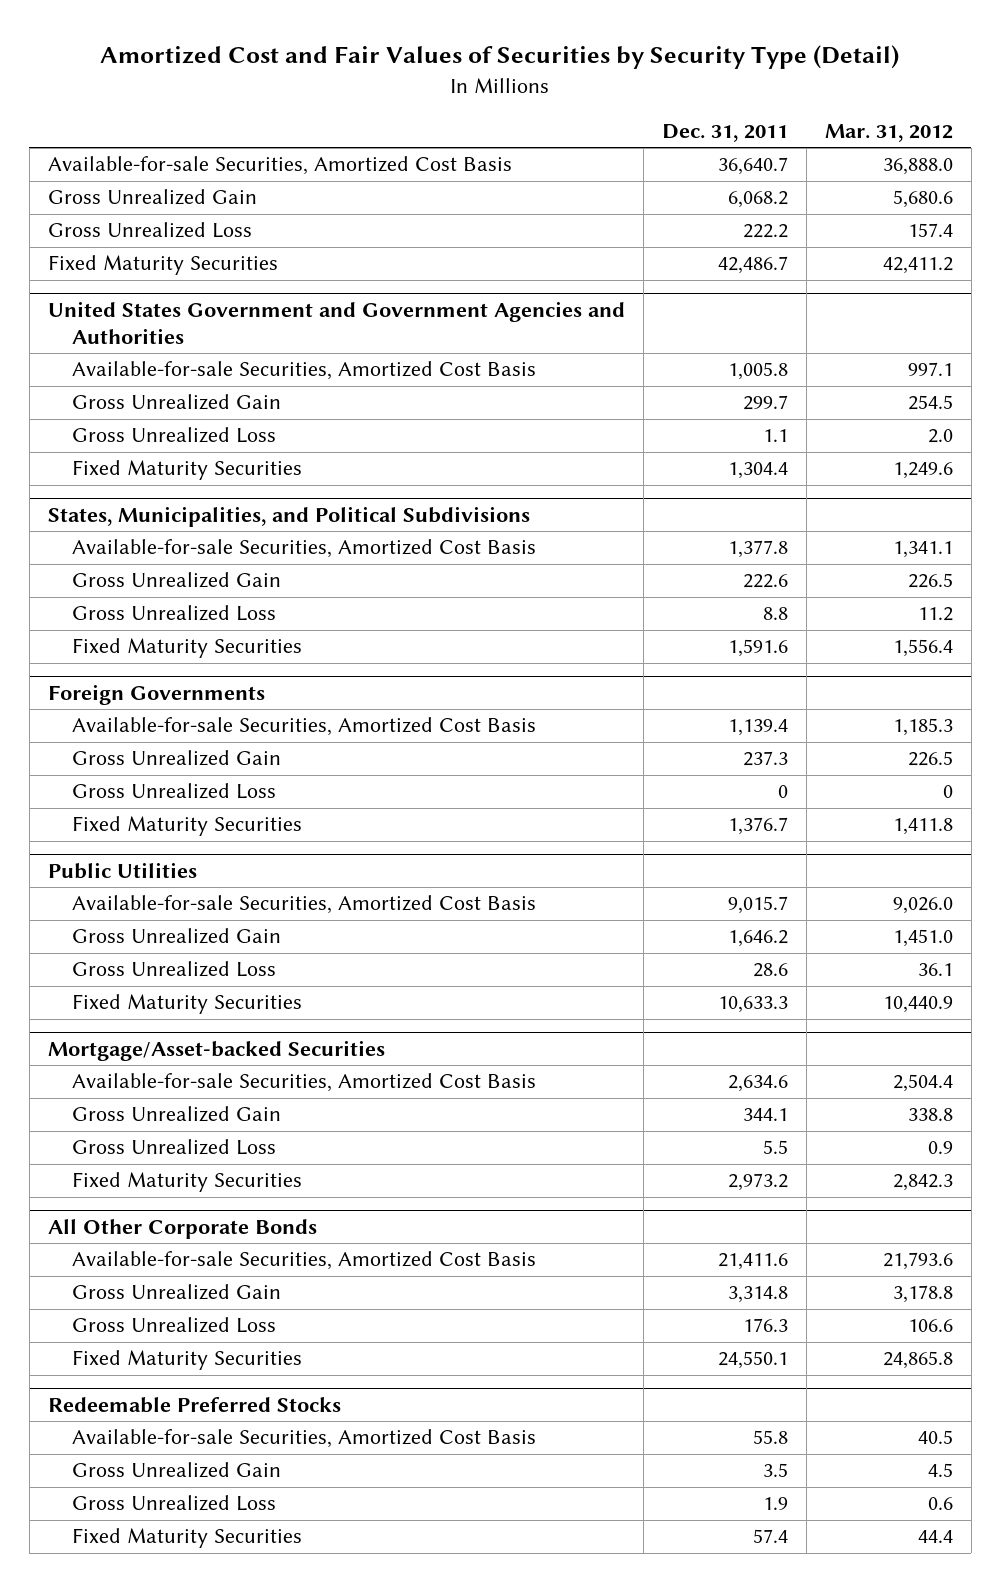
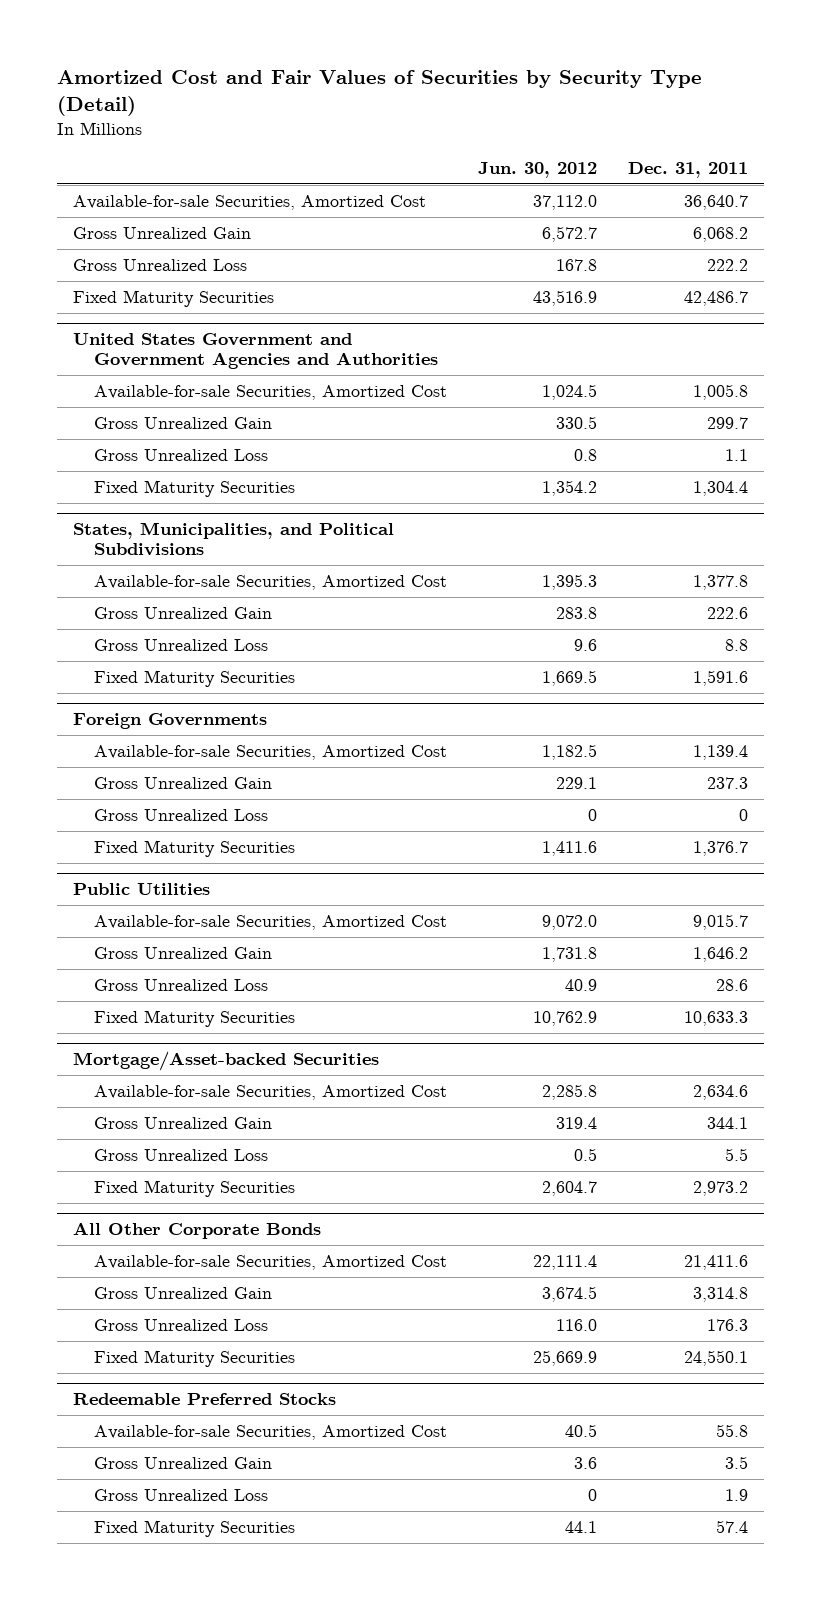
[824,124,953,143] Mar. 31, 2012 -> none
none -> [478,161,598,178] Jun. 30, 2012
[47,156,512,176] Available-for-sale Securities, Amortized Cost Basis -> [72,194,426,210] Available-for-sale Securities, Amortized Cost
[72,361,537,381] Available-for-sale Securities, Amortized Cost Basis -> [94,384,448,400] Available-for-sale Securities, Amortized Cost
[72,539,537,559] Available-for-sale Securities, Amortized Cost Basis -> [94,574,448,590] Available-for-sale Securities, Amortized Cost
[72,717,537,737] Available-for-sale Securities, Amortized Cost Basis -> [94,744,448,760] Available-for-sale Securities, Amortized Cost
[72,895,537,915] Available-for-sale Securities, Amortized Cost Basis -> [94,914,448,930] Available-for-sale Securities, Amortized Cost
[72,1073,537,1093] Available-for-sale Securities, Amortized Cost Basis -> [94,1084,448,1100] Available-for-sale Securities, Amortized Cost
[72,1251,537,1271] Available-for-sale Securities, Amortized Cost Basis -> [94,1254,448,1270] Available-for-sale Securities, Amortized Cost
[72,1429,537,1449] Available-for-sale Securities, Amortized Cost Basis -> [94,1424,448,1440] Available-for-sale Securities, Amortized Cost

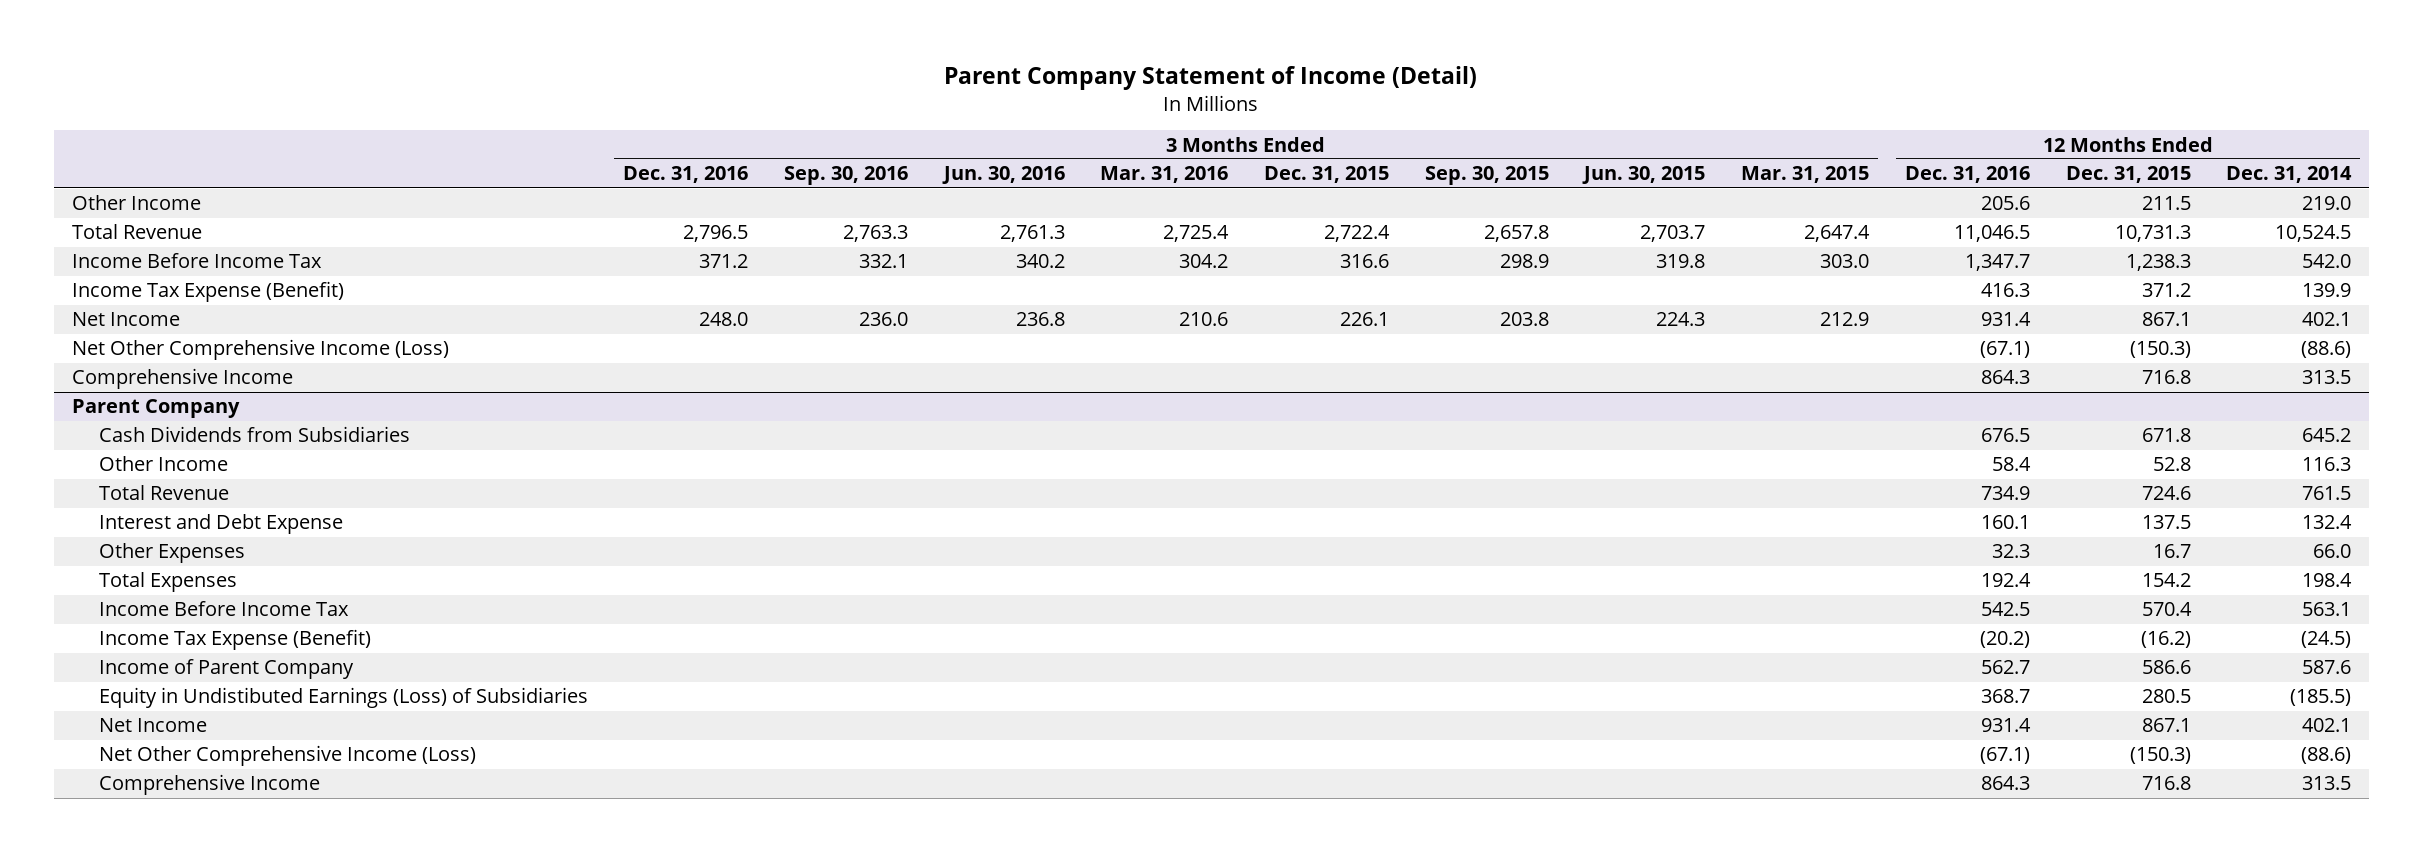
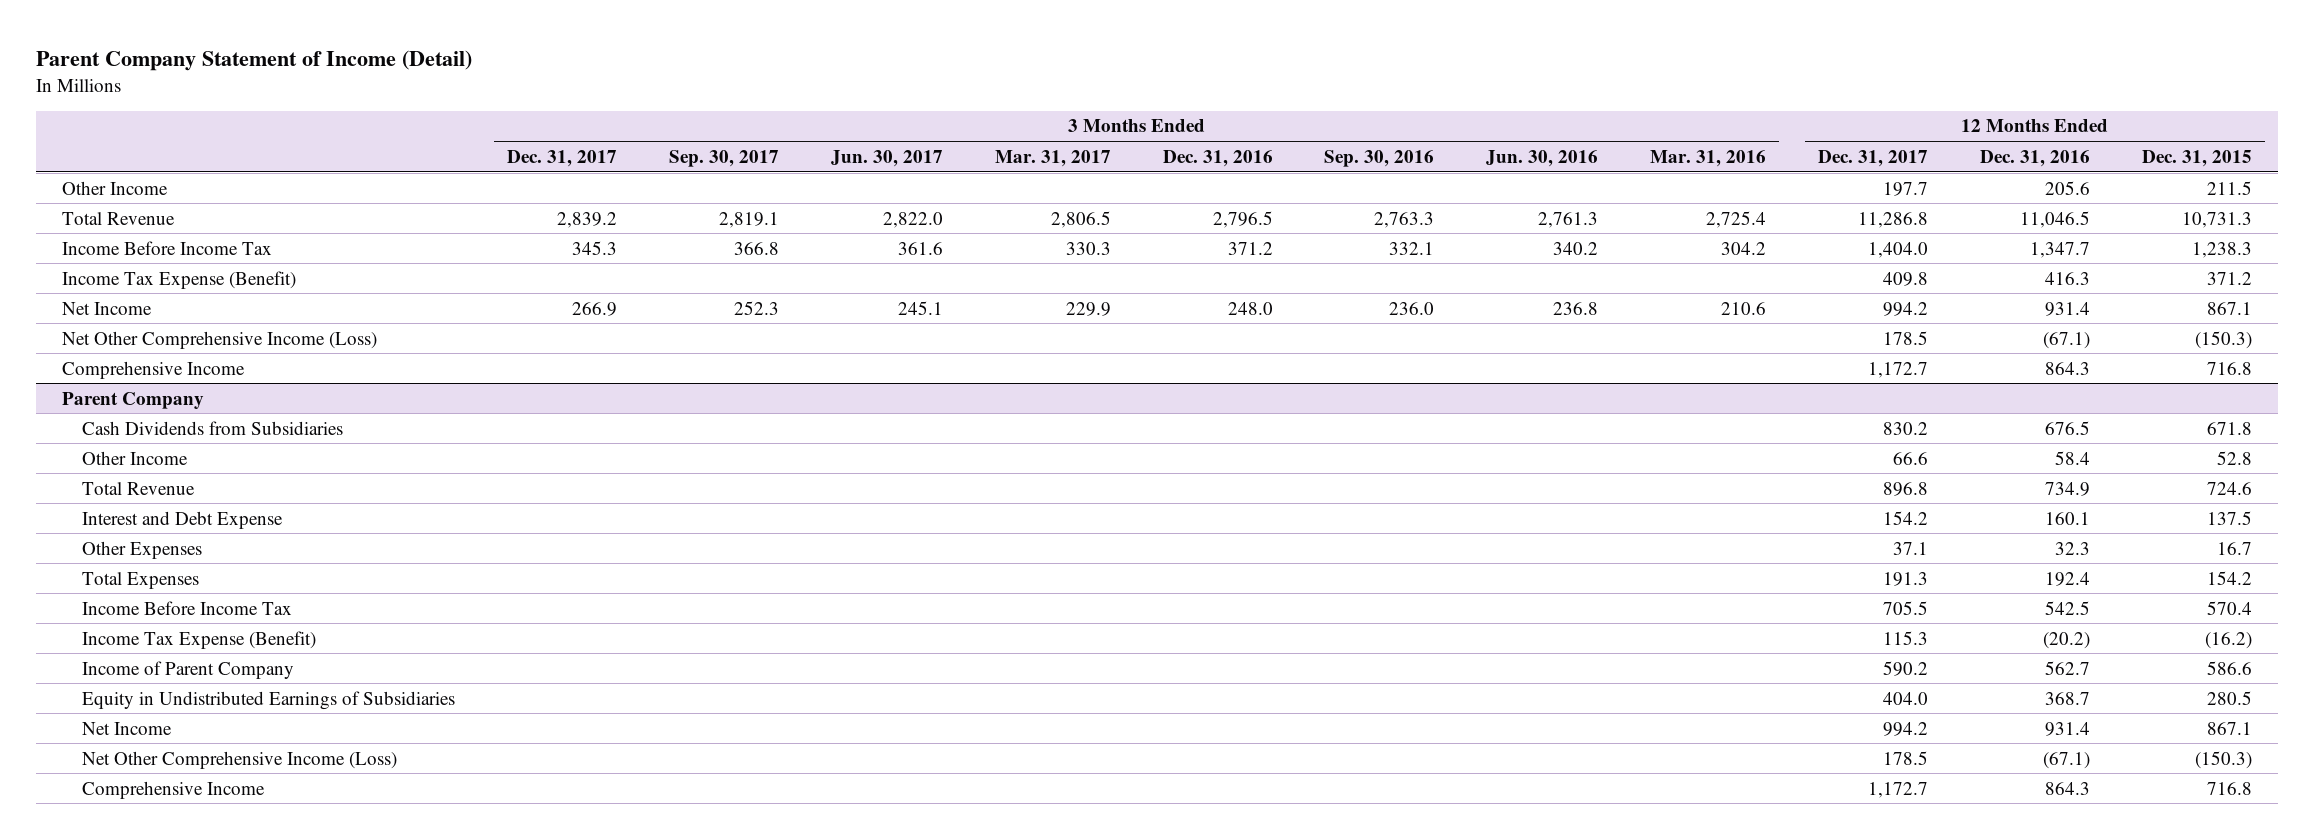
[1264,166,1390,184] Dec. 31, 2015 -> none
[1424,166,1549,186] Sep. 30, 2015 -> none
[1582,166,1706,185] Jun. 30, 2015 -> none
[1741,166,1870,184] Mar. 31, 2015 -> none
[2226,166,2353,184] Dec. 31, 2014 -> none
none -> [507,149,618,167] Dec. 31, 2017
none -> [669,149,780,167] Sep. 30, 2017
none -> [830,149,943,167] Jun. 30, 2017
none -> [994,149,1111,167] Mar. 31, 2017
none -> [1818,149,1929,167] Dec. 31, 2017
[98,687,588,709] Equity in Undistibuted Earnings (Loss) of Subsidiaries -> [82,690,456,710] Equity in Undistributed Earnings of Subsidiaries

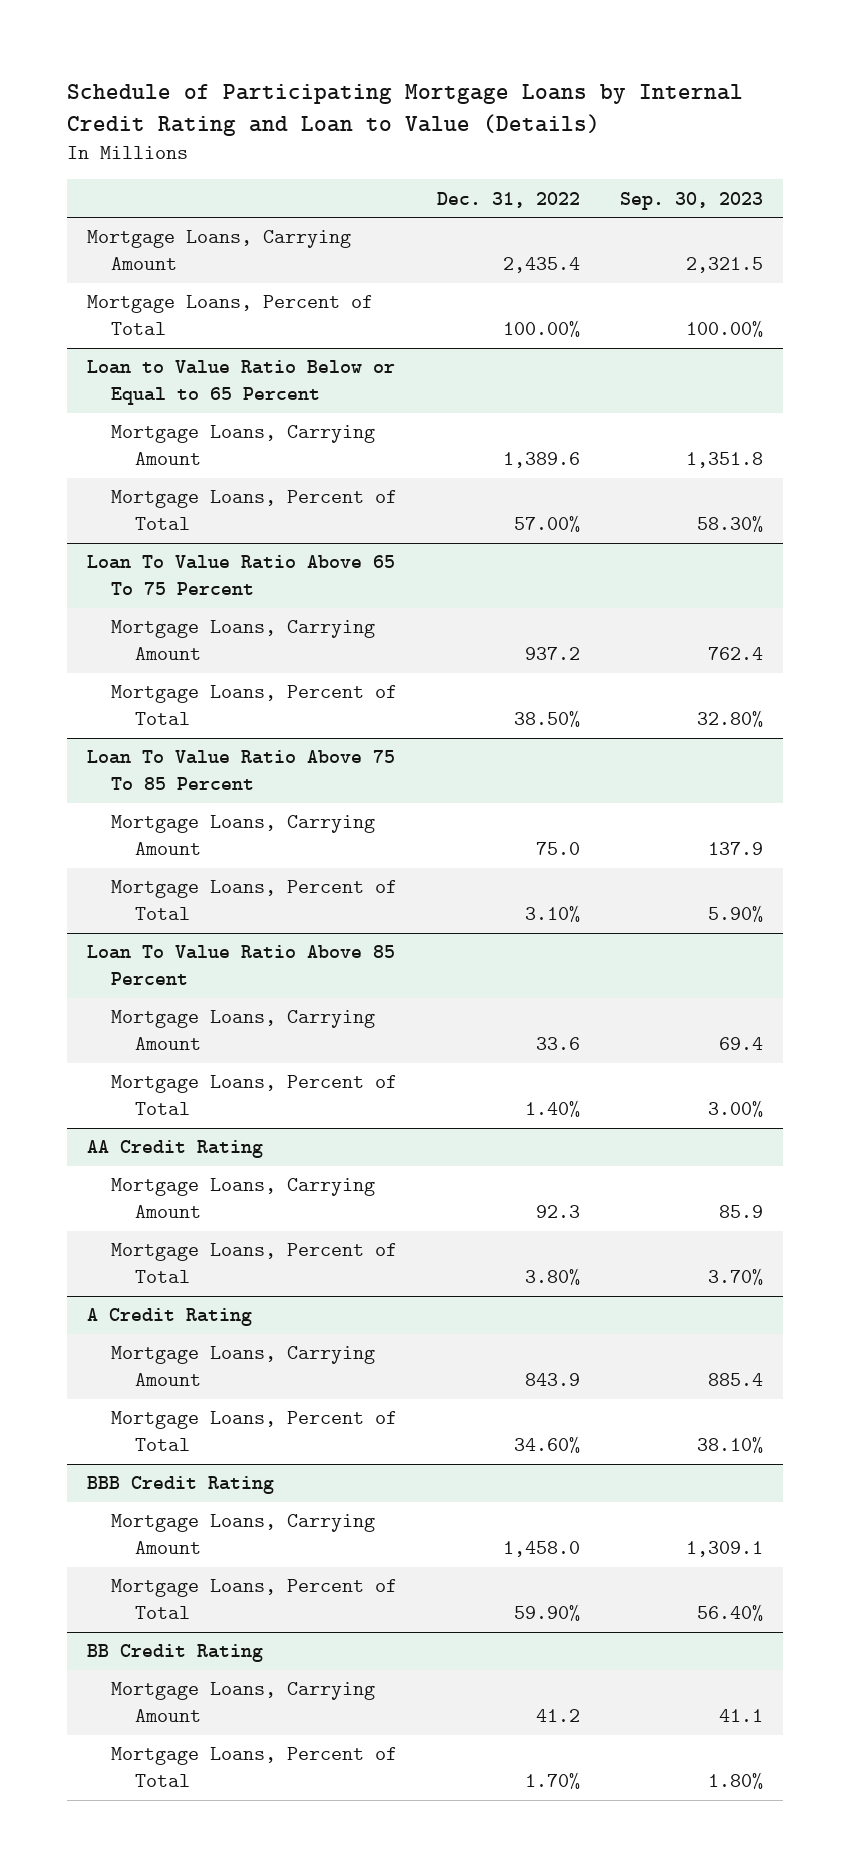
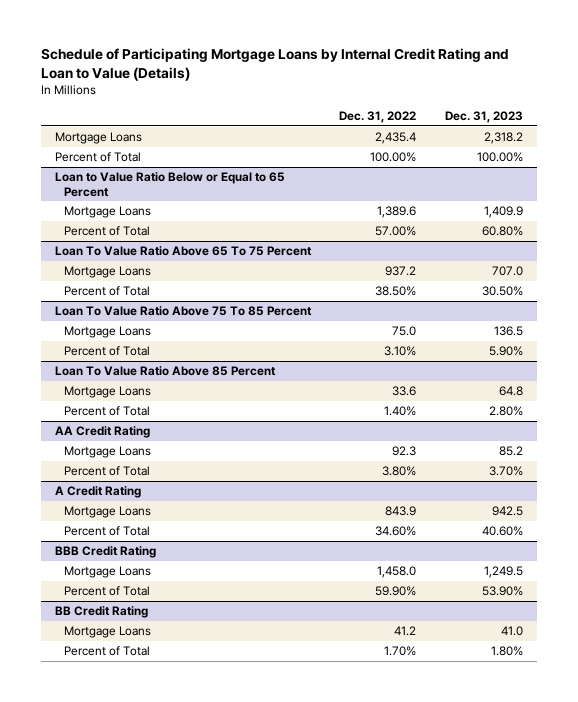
[620,191,764,210] Sep. 30, 2023 -> none
none -> [445,111,524,124] Dec. 31, 2023
[87,230,352,270] Mortgage Loans, Carrying Amount -> [54,132,142,145] Mortgage Loans
[87,295,374,335] Mortgage Loans, Percent of Total -> [54,152,141,163] Percent of Total
[111,425,376,465] Mortgage Loans, Carrying Amount -> [64,206,152,219] Mortgage Loans
[111,490,398,530] Mortgage Loans, Percent of Total -> [64,226,151,237] Percent of Total
[111,620,376,660] Mortgage Loans, Carrying Amount -> [64,266,152,279] Mortgage Loans
[111,685,398,725] Mortgage Loans, Percent of Total -> [64,286,151,297] Percent of Total
[111,815,376,855] Mortgage Loans, Carrying Amount -> [64,326,152,339] Mortgage Loans
[111,880,398,920] Mortgage Loans, Percent of Total -> [64,346,151,357] Percent of Total
[111,1010,376,1050] Mortgage Loans, Carrying Amount -> [64,386,152,399] Mortgage Loans
[111,1075,398,1115] Mortgage Loans, Percent of Total -> [64,406,151,417] Percent of Total
[111,1178,376,1218] Mortgage Loans, Carrying Amount -> [64,446,152,459] Mortgage Loans
[111,1243,398,1283] Mortgage Loans, Percent of Total -> [64,466,151,477] Percent of Total
[111,1346,376,1386] Mortgage Loans, Carrying Amount -> [64,506,152,519] Mortgage Loans
[111,1411,398,1451] Mortgage Loans, Percent of Total -> [64,526,151,537] Percent of Total
[111,1514,376,1554] Mortgage Loans, Carrying Amount -> [64,566,152,579] Mortgage Loans
[111,1579,398,1619] Mortgage Loans, Percent of Total -> [64,586,151,597] Percent of Total
[111,1682,376,1722] Mortgage Loans, Carrying Amount -> [64,626,152,639] Mortgage Loans
[111,1747,398,1787] Mortgage Loans, Percent of Total -> [64,646,151,657] Percent of Total

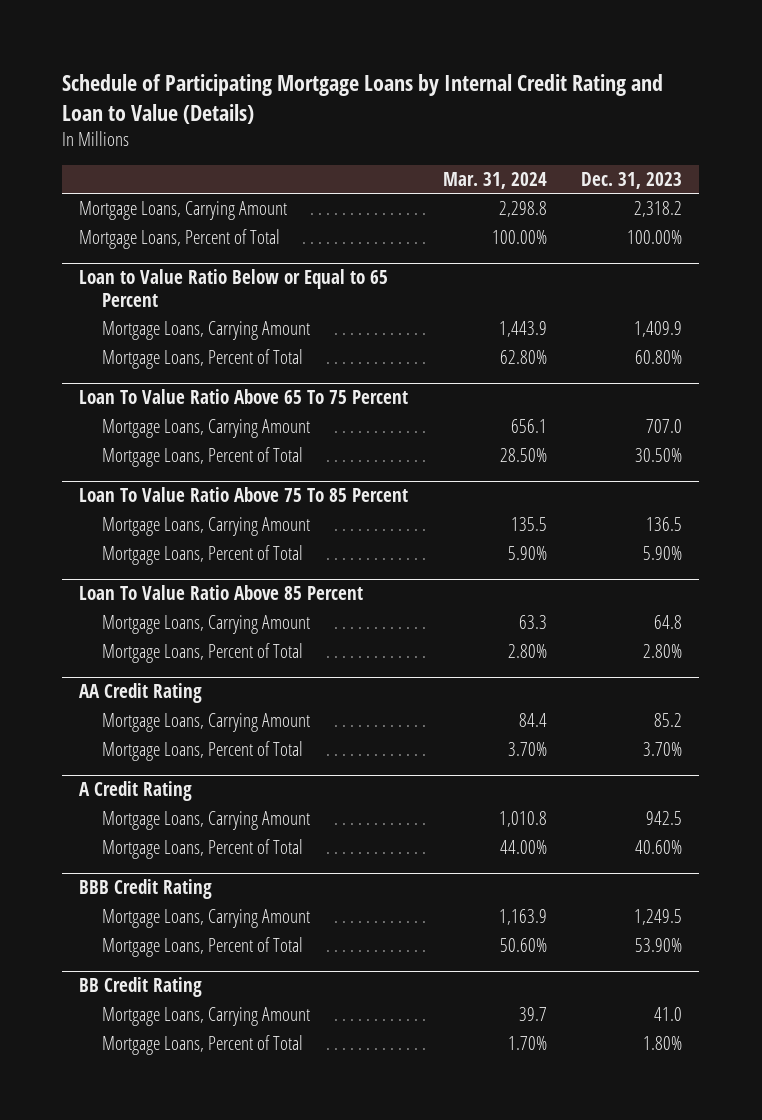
[339,111,417,124] Dec. 31, 2022 -> none
none -> [442,171,547,189] Mar. 31, 2024
[54,132,142,145] Mortgage Loans -> [79,200,288,220] Mortgage Loans, Carrying Amount
[54,152,141,163] Percent of Total -> [79,228,281,249] Mortgage Loans, Percent of Total
[64,206,152,219] Mortgage Loans -> [102,320,311,340] Mortgage Loans, Carrying Amount
[64,226,151,237] Percent of Total -> [102,348,304,369] Mortgage Loans, Percent of Total
[64,266,152,279] Mortgage Loans -> [102,418,311,438] Mortgage Loans, Carrying Amount
[64,286,151,297] Percent of Total -> [102,446,304,467] Mortgage Loans, Percent of Total
[64,326,152,339] Mortgage Loans -> [102,516,311,536] Mortgage Loans, Carrying Amount
[64,346,151,357] Percent of Total -> [102,544,304,565] Mortgage Loans, Percent of Total
[64,386,152,399] Mortgage Loans -> [102,614,311,634] Mortgage Loans, Carrying Amount
[64,406,151,417] Percent of Total -> [102,642,304,663] Mortgage Loans, Percent of Total
[64,446,152,459] Mortgage Loans -> [102,712,311,732] Mortgage Loans, Carrying Amount
[64,466,151,477] Percent of Total -> [102,740,304,761] Mortgage Loans, Percent of Total
[64,506,152,519] Mortgage Loans -> [102,810,311,830] Mortgage Loans, Carrying Amount
[64,526,151,537] Percent of Total -> [102,838,304,859] Mortgage Loans, Percent of Total
[64,566,152,579] Mortgage Loans -> [102,908,311,928] Mortgage Loans, Carrying Amount
[64,586,151,597] Percent of Total -> [102,936,304,957] Mortgage Loans, Percent of Total
[64,626,152,639] Mortgage Loans -> [102,1006,311,1026] Mortgage Loans, Carrying Amount
[64,646,151,657] Percent of Total -> [102,1034,304,1055] Mortgage Loans, Percent of Total

